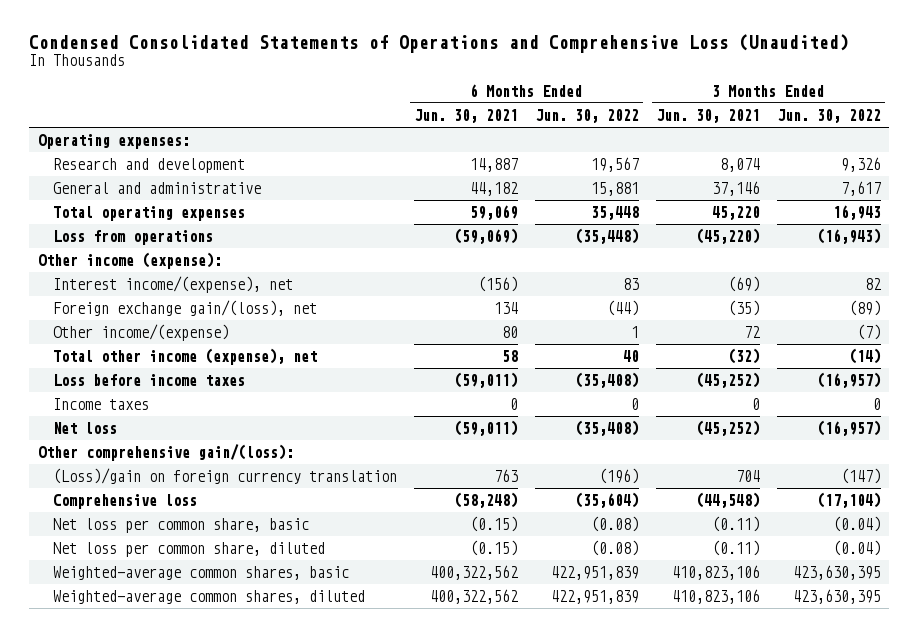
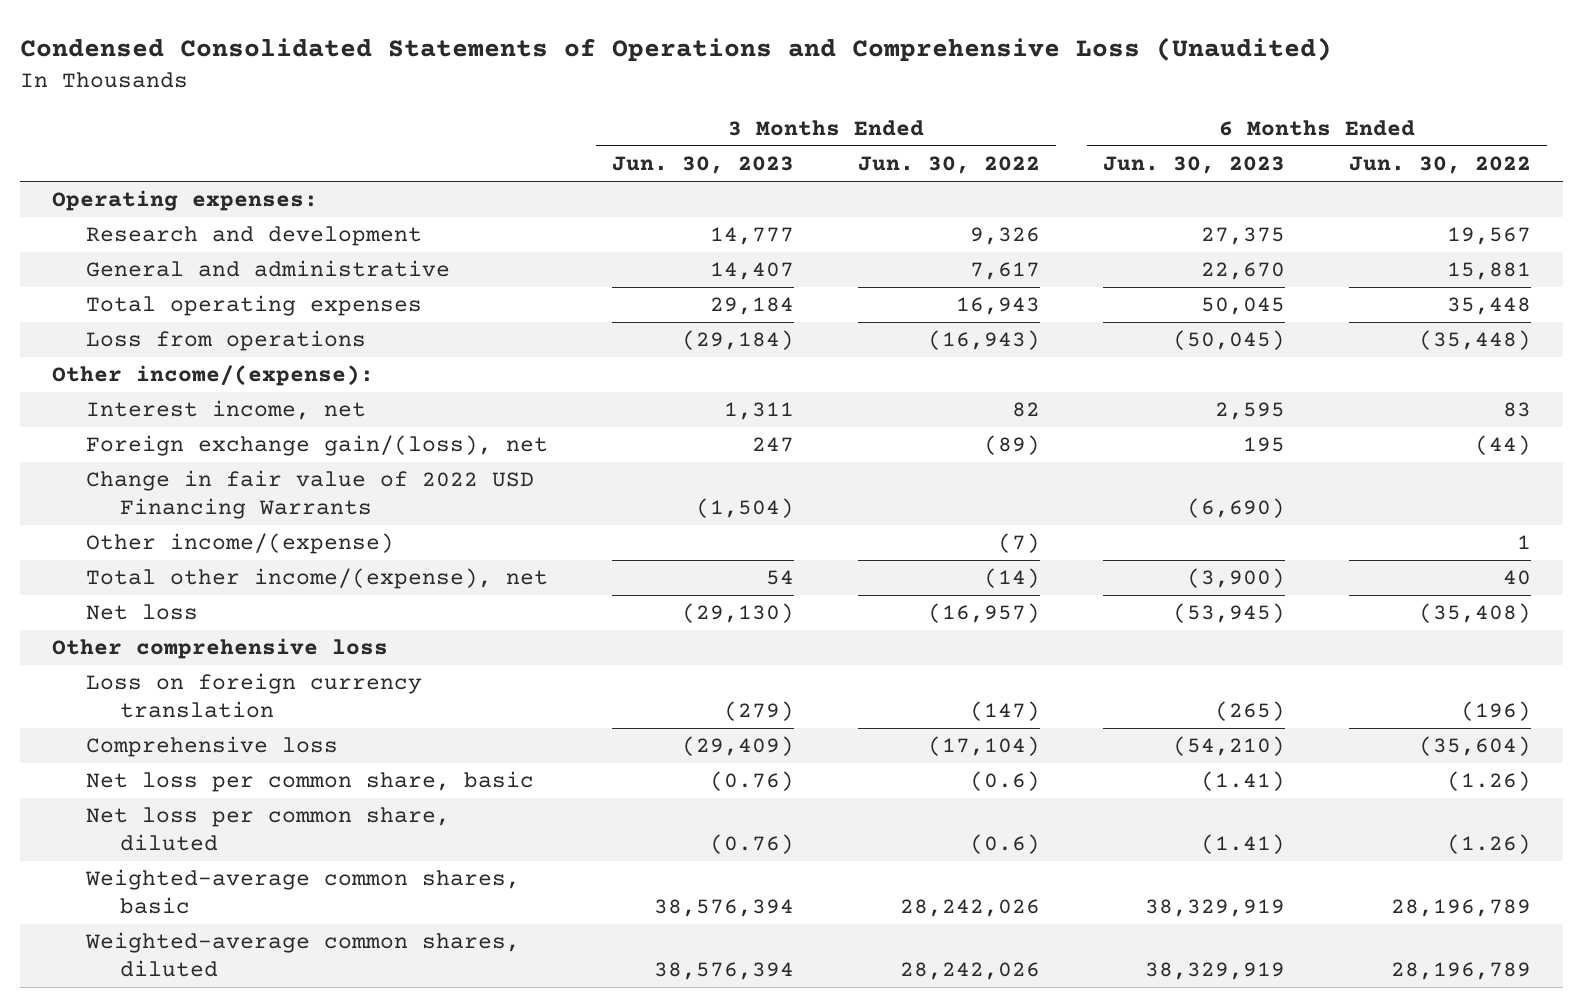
[413,109,518,124] Jun. 30, 2021 -> none
[655,109,760,124] Jun. 30, 2021 -> none
none -> [611,156,794,175] Jun. 30, 2023
none -> [1103,156,1286,175] Jun. 30, 2023
[37,252,222,270] Other income (expense): -> [51,365,374,387] Other income/(expense):
[52,276,293,294] Interest income/(expense), net -> [85,400,366,421] Interest income, net
none -> [85,470,534,520] Change in fair value of 2022 USD Financing Warrants
[52,374,245,387] Loss before income taxes -> none
[52,398,149,411] Income taxes -> none
[52,348,317,366] Total other income (expense), net -> [85,568,548,590] Total other income/(expense), net
[37,444,294,462] Other comprehensive gain/(loss): -> [51,638,388,660] Other comprehensive loss
[52,468,397,485] (Loss)/gain on foreign currency translation -> [85,673,422,719] Loss on foreign currency translation
[590,516,639,533] (0.08) -> [1447,771,1532,792] (1.26)
[832,516,881,533] (0.04) -> [969,771,1040,792] (0.6)
[590,540,639,557] (0.08) -> [1447,834,1532,855] (1.26)
[832,540,881,557] (0.04) -> [969,834,1040,855] (0.6)
[550,566,639,581] 422,951,839 -> [1391,899,1532,918] 28,196,789
[792,565,881,581] 423,630,395 -> [899,899,1040,918] 28,242,026
[550,590,639,605] 422,951,839 -> [1391,962,1532,981] 28,196,789
[792,589,881,605] 423,630,395 -> [899,962,1040,981] 28,242,026

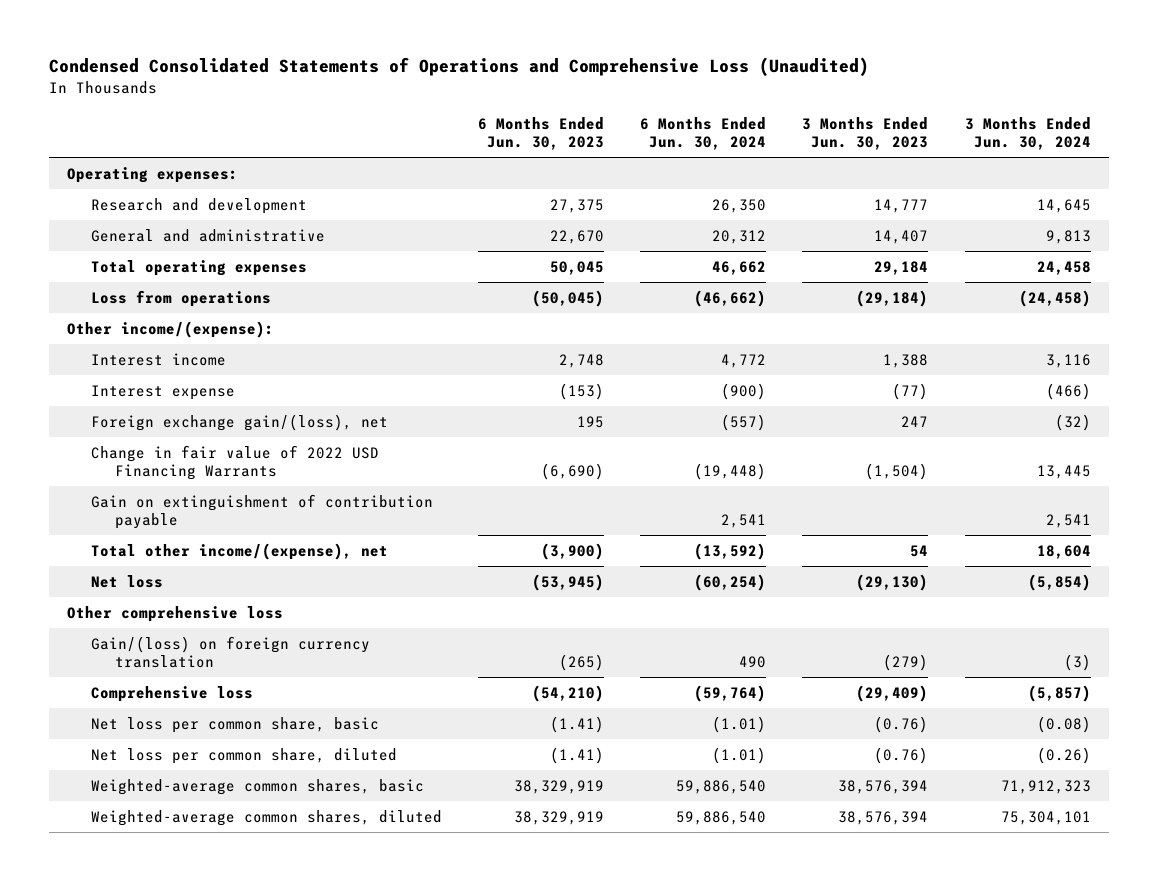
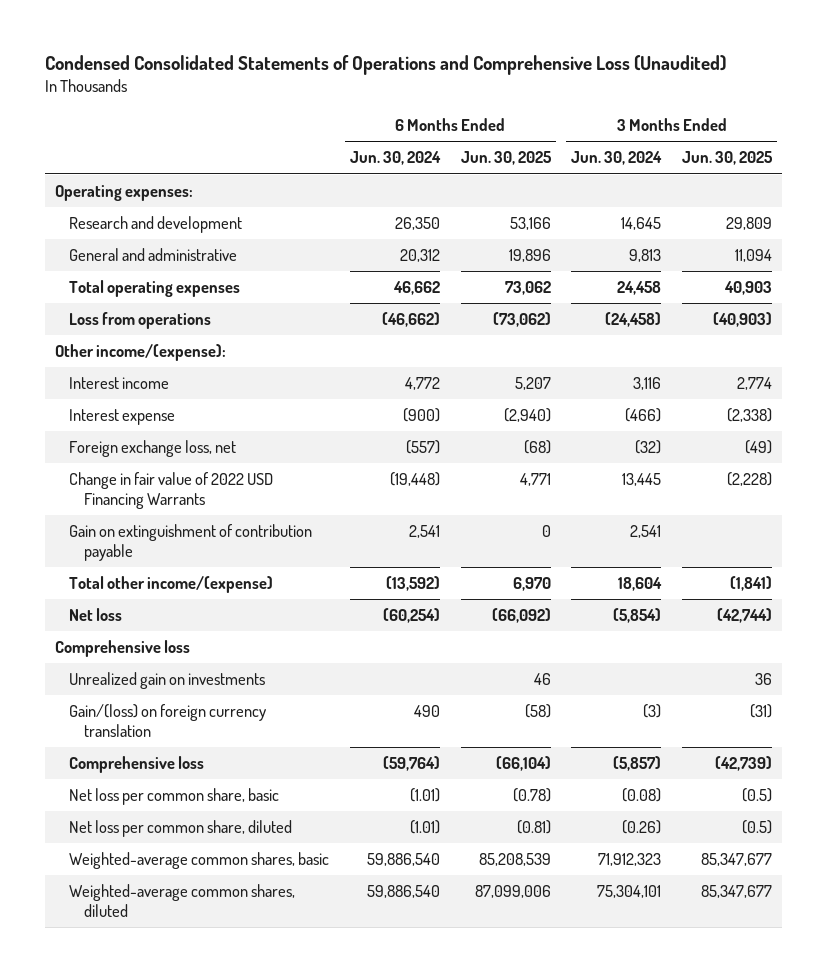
[477,116,604,151] 6 Months Ended Jun. 30, 2023 -> none
[802,116,929,151] 3 Months Ended Jun. 30, 2023 -> none
none -> [460,151,552,166] Jun. 30, 2025
none -> [681,151,773,166] Jun. 30, 2025
[90,413,388,431] Foreign exchange gain/(loss), net -> [69,440,237,458] Foreign exchange loss, net
[90,542,388,560] Total other income/(expense), net -> [69,576,274,594] Total other income/(expense)
[66,605,283,622] Other comprehensive loss -> [55,640,191,658] Comprehensive loss
none -> [69,672,266,690] Unrealized gain on investments

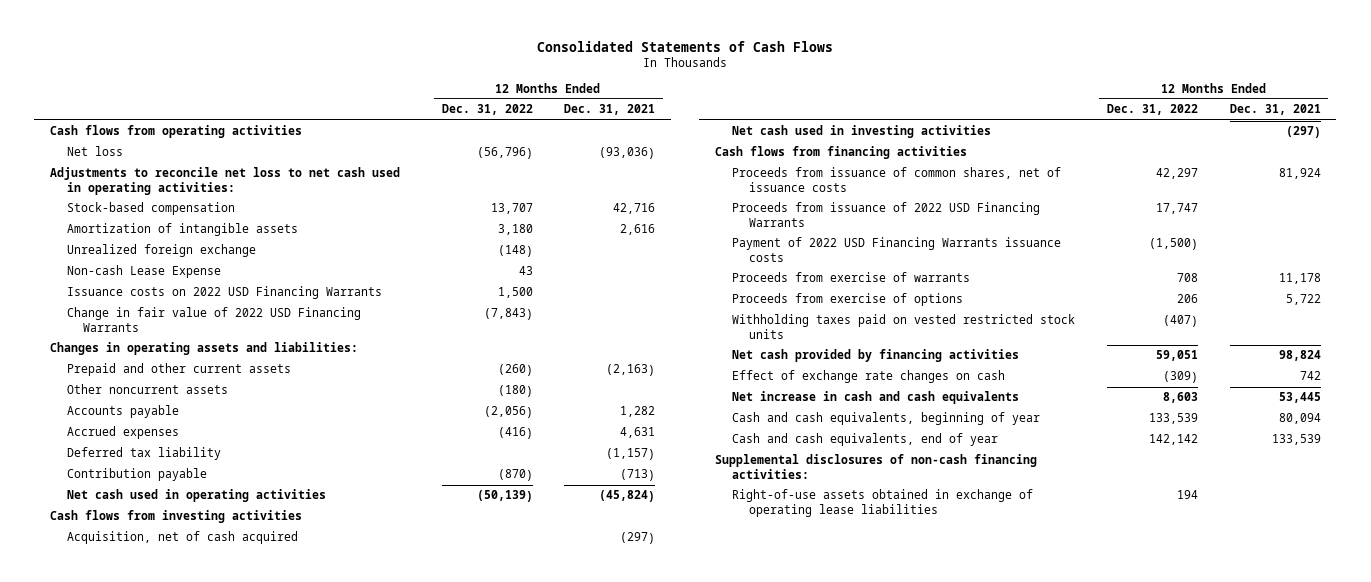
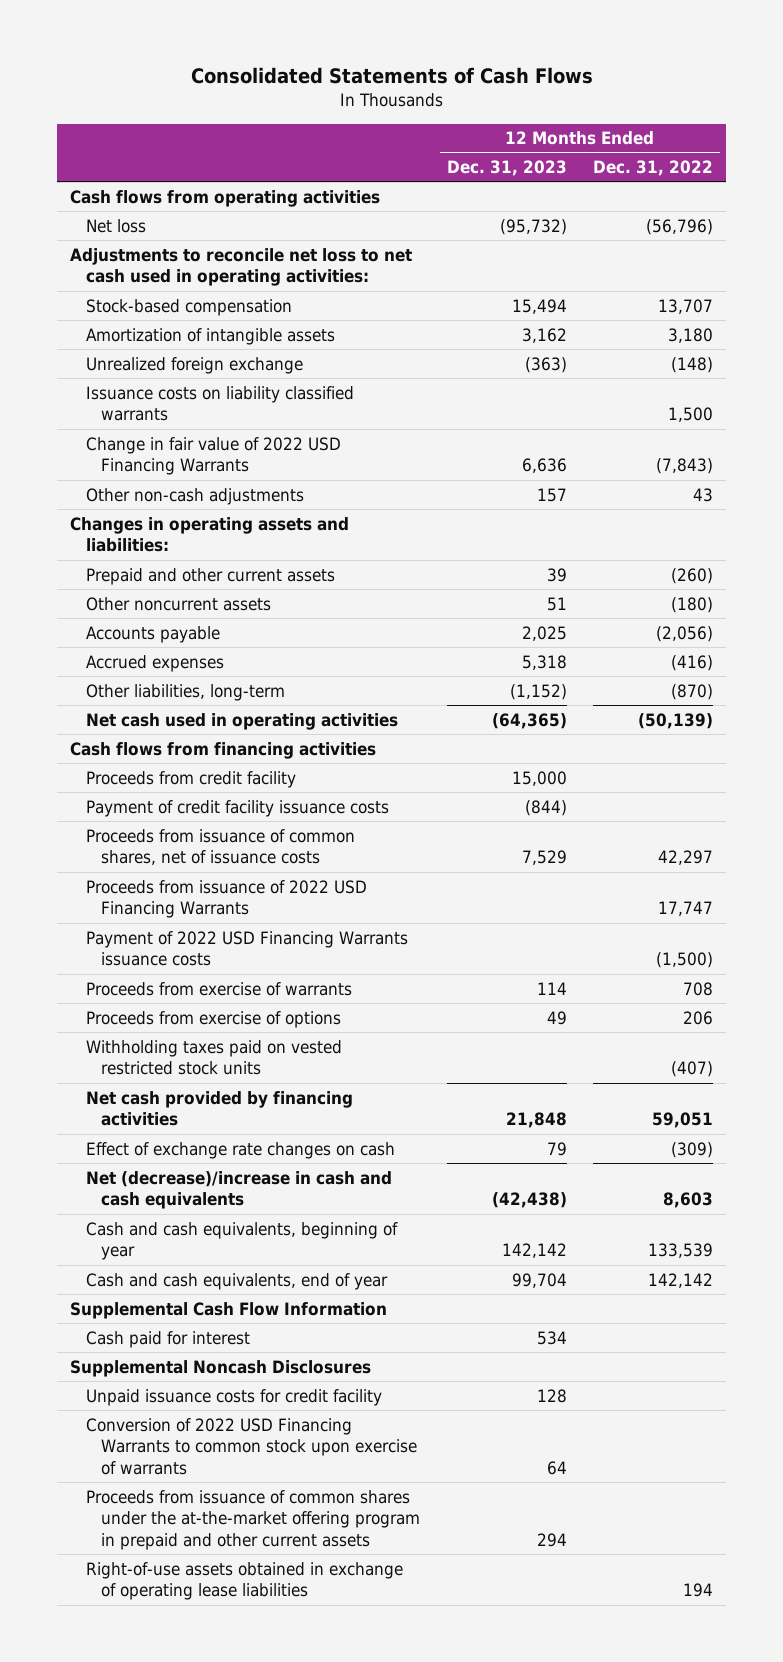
[564,104,656,116] Dec. 31, 2021 -> none
none -> [446,160,567,177] Dec. 31, 2023
[66,265,221,279] Non-cash Lease Expense -> none
[66,286,382,300] Issuance costs on 2022 USD Financing Warrants -> none
none -> [85,385,354,422] Issuance costs on liability classified warrants
none -> [85,487,304,505] Other non-cash adjustments
[66,447,221,461] Deferred tax liability -> none
[66,468,207,482] Contribution payable -> none
none -> [85,683,285,701] Other liabilities, long-term
[49,510,302,524] Cash flows from investing activities -> none
[66,531,298,545] Acquisition, net of cash acquired -> none
[731,125,991,139] Net cash used in investing activities -> none
none -> [85,770,296,788] Proceeds from credit facility
none -> [85,799,389,817] Payment of credit facility issuance costs
[731,391,1019,405] Net increase in cash and cash equivalents -> [85,1170,392,1210] Net (decrease)/increase in cash and cash equivalents
[715,454,1038,479] Supplemental disclosures of non-cash financing activities: -> [69,1301,387,1319] Supplemental Cash Flow Information
none -> [85,1330,250,1348] Cash paid for interest
none -> [69,1359,371,1377] Supplemental Noncash Disclosures
none -> [85,1388,382,1406] Unpaid issuance costs for credit facility
none -> [85,1417,418,1475] Conversion of 2022 USD Financing Warrants to common stock upon exercise of warrants
none -> [85,1489,421,1550] Proceeds from issuance of common shares under the at-the-market offering program in prepaid and other current assets

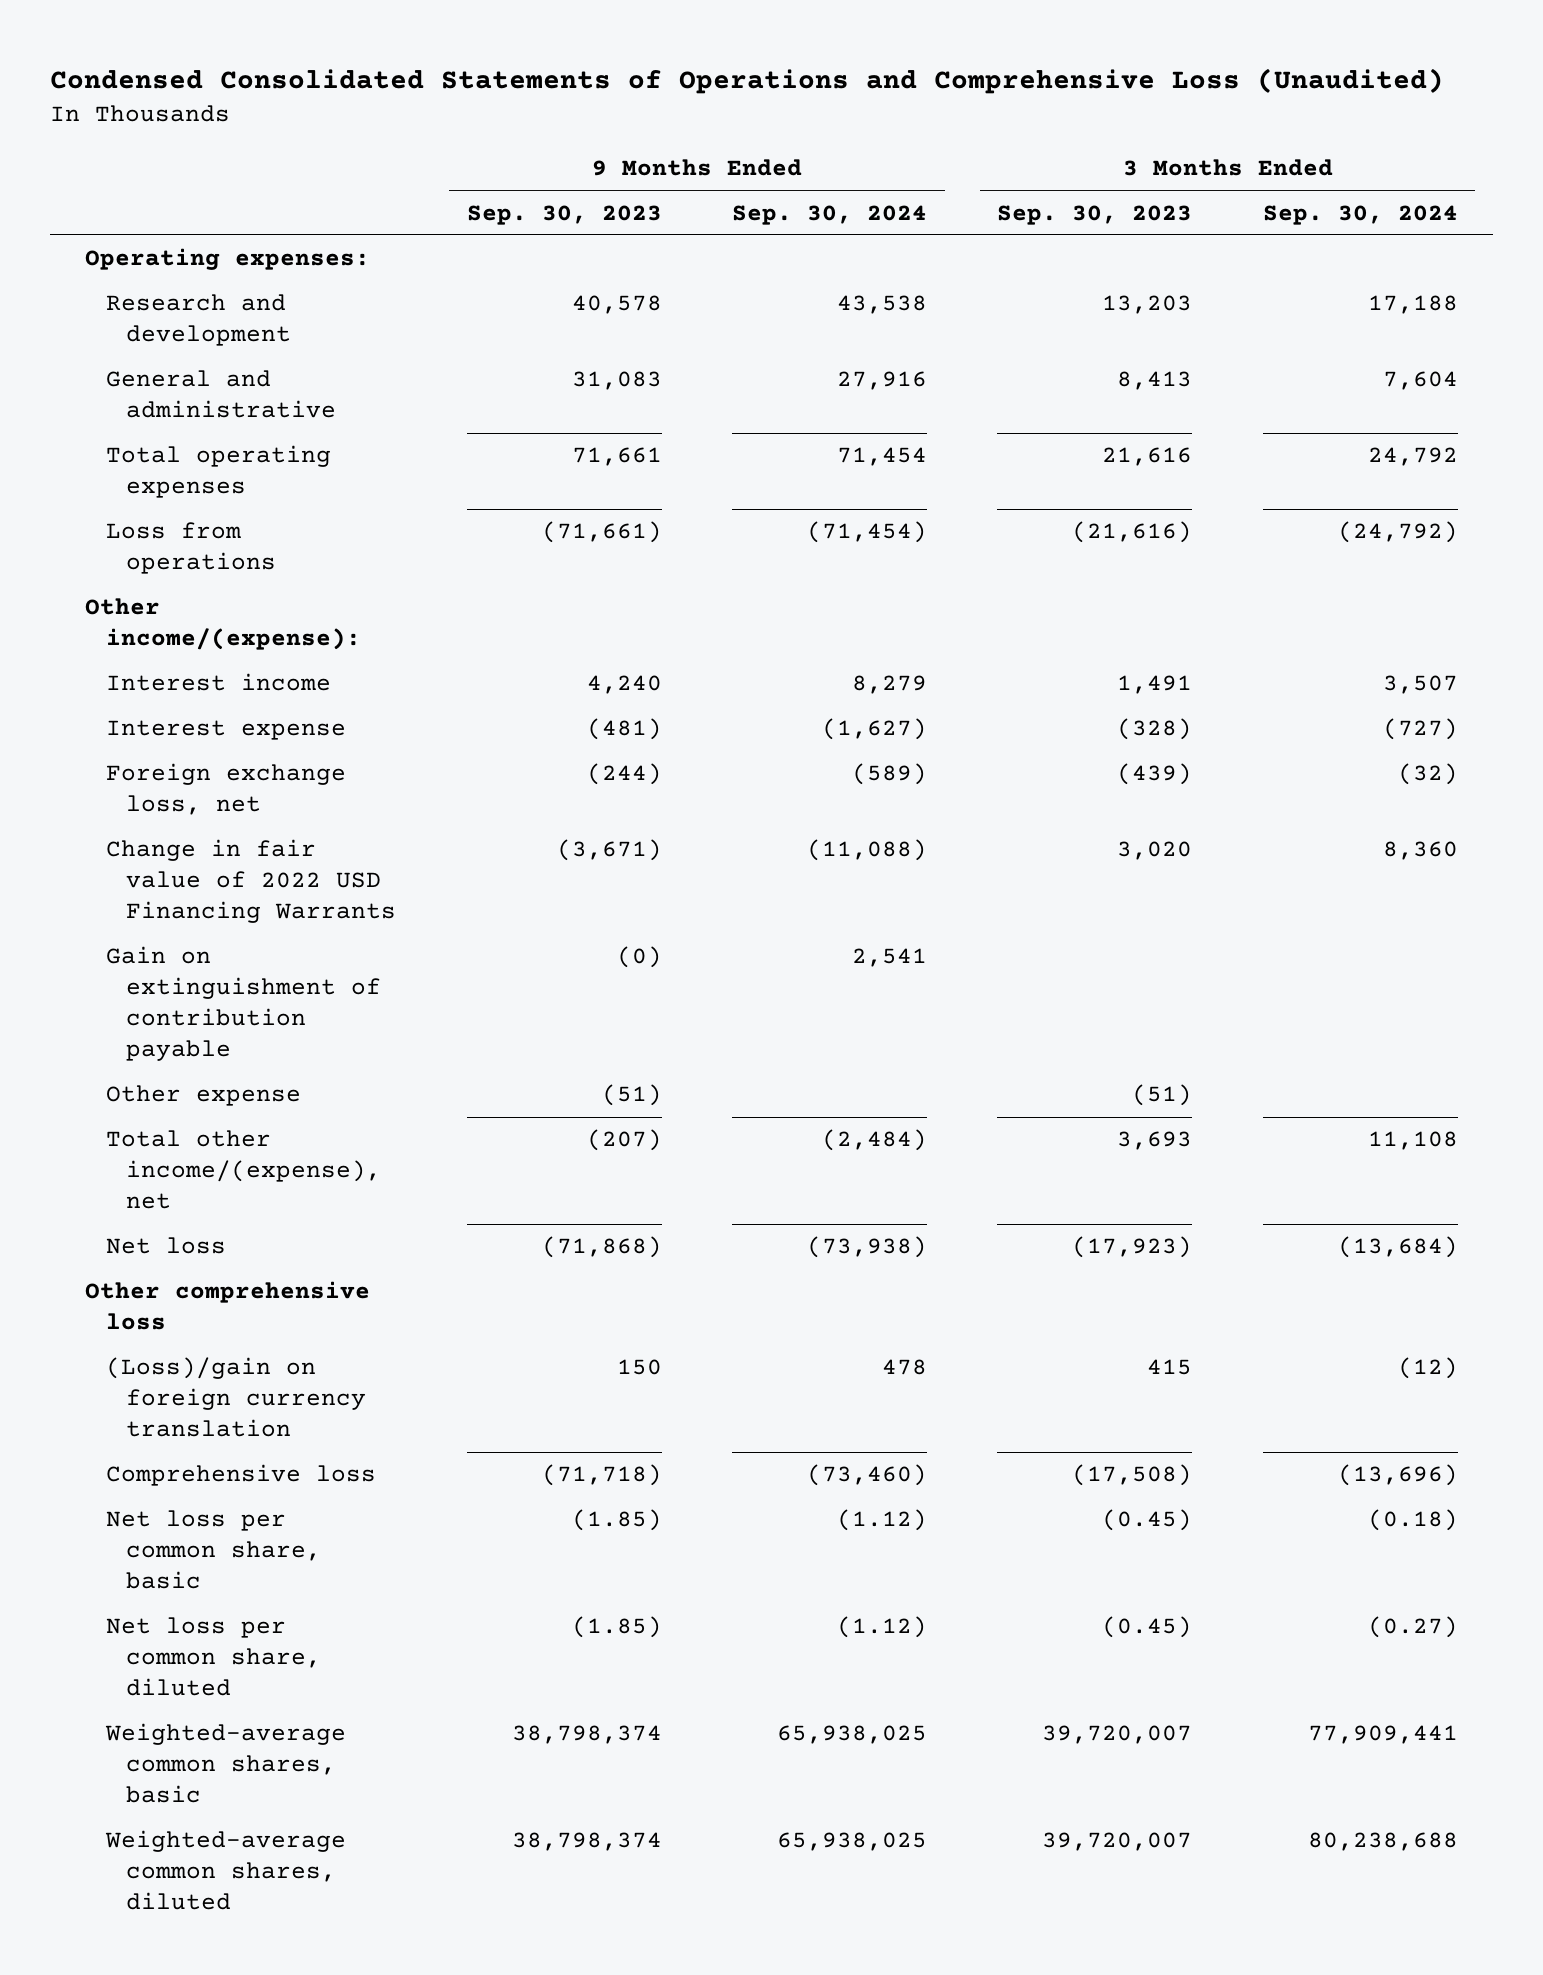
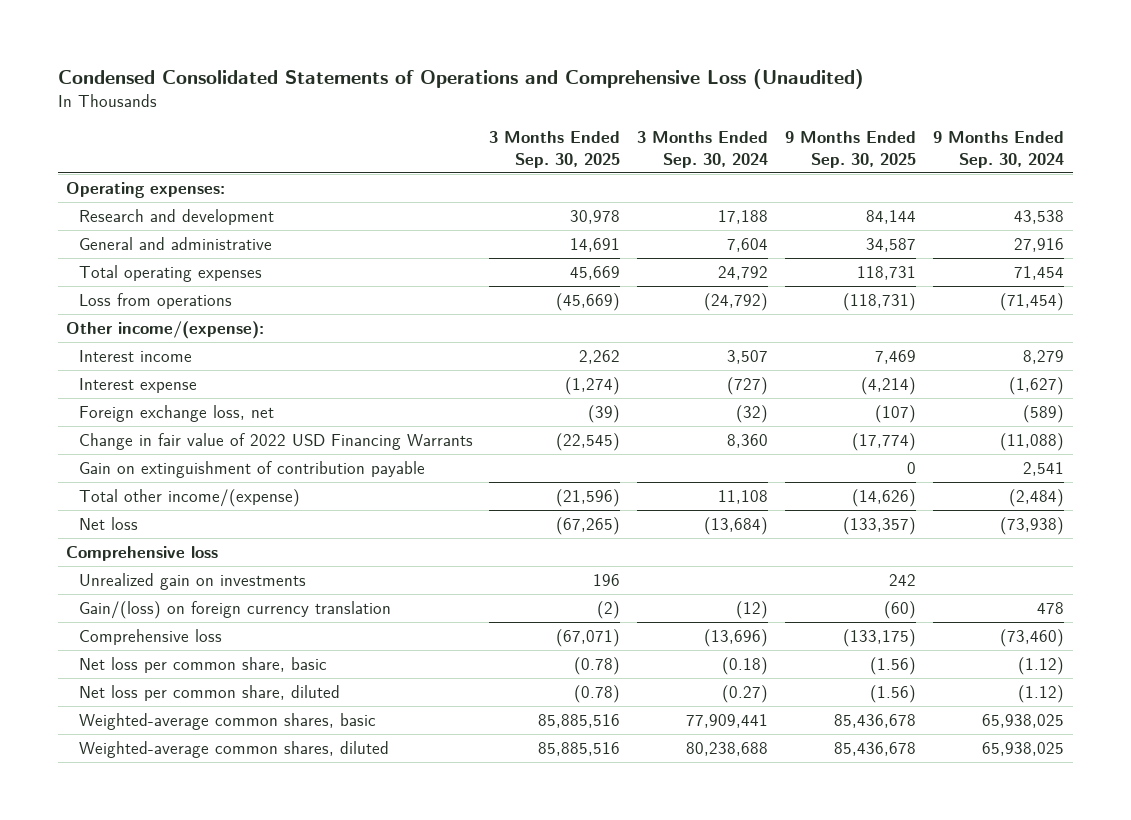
[466,204,662,225] Sep. 30, 2023 -> none
[997,204,1193,225] Sep. 30, 2023 -> none
none -> [489,131,621,168] 3 Months Ended Sep. 30, 2025
none -> [785,131,917,168] 9 Months Ended Sep. 30, 2025
[105,1085,301,1107] Other expense -> none
[105,1130,382,1210] Total other income/(expense), net -> [78,488,300,507] Total other income/(expense)
[85,1281,371,1331] Other comprehensive loss -> [66,545,219,561] Comprehensive loss
none -> [78,572,306,590] Unrealized gain on investments
[105,1357,367,1438] (Loss)/gain on foreign currency translation -> [78,600,391,619] Gain/(loss) on foreign currency translation

